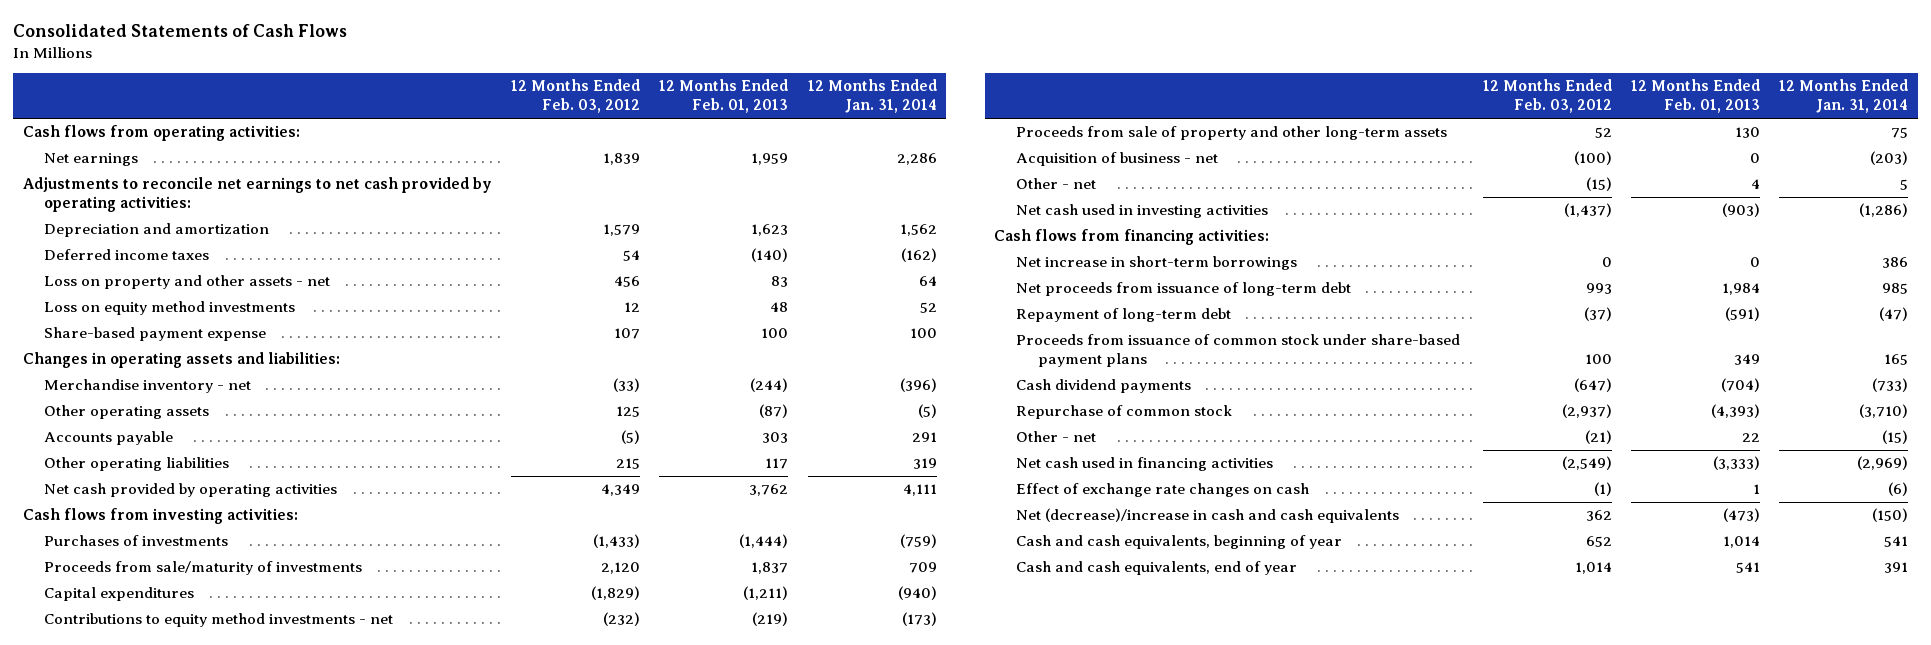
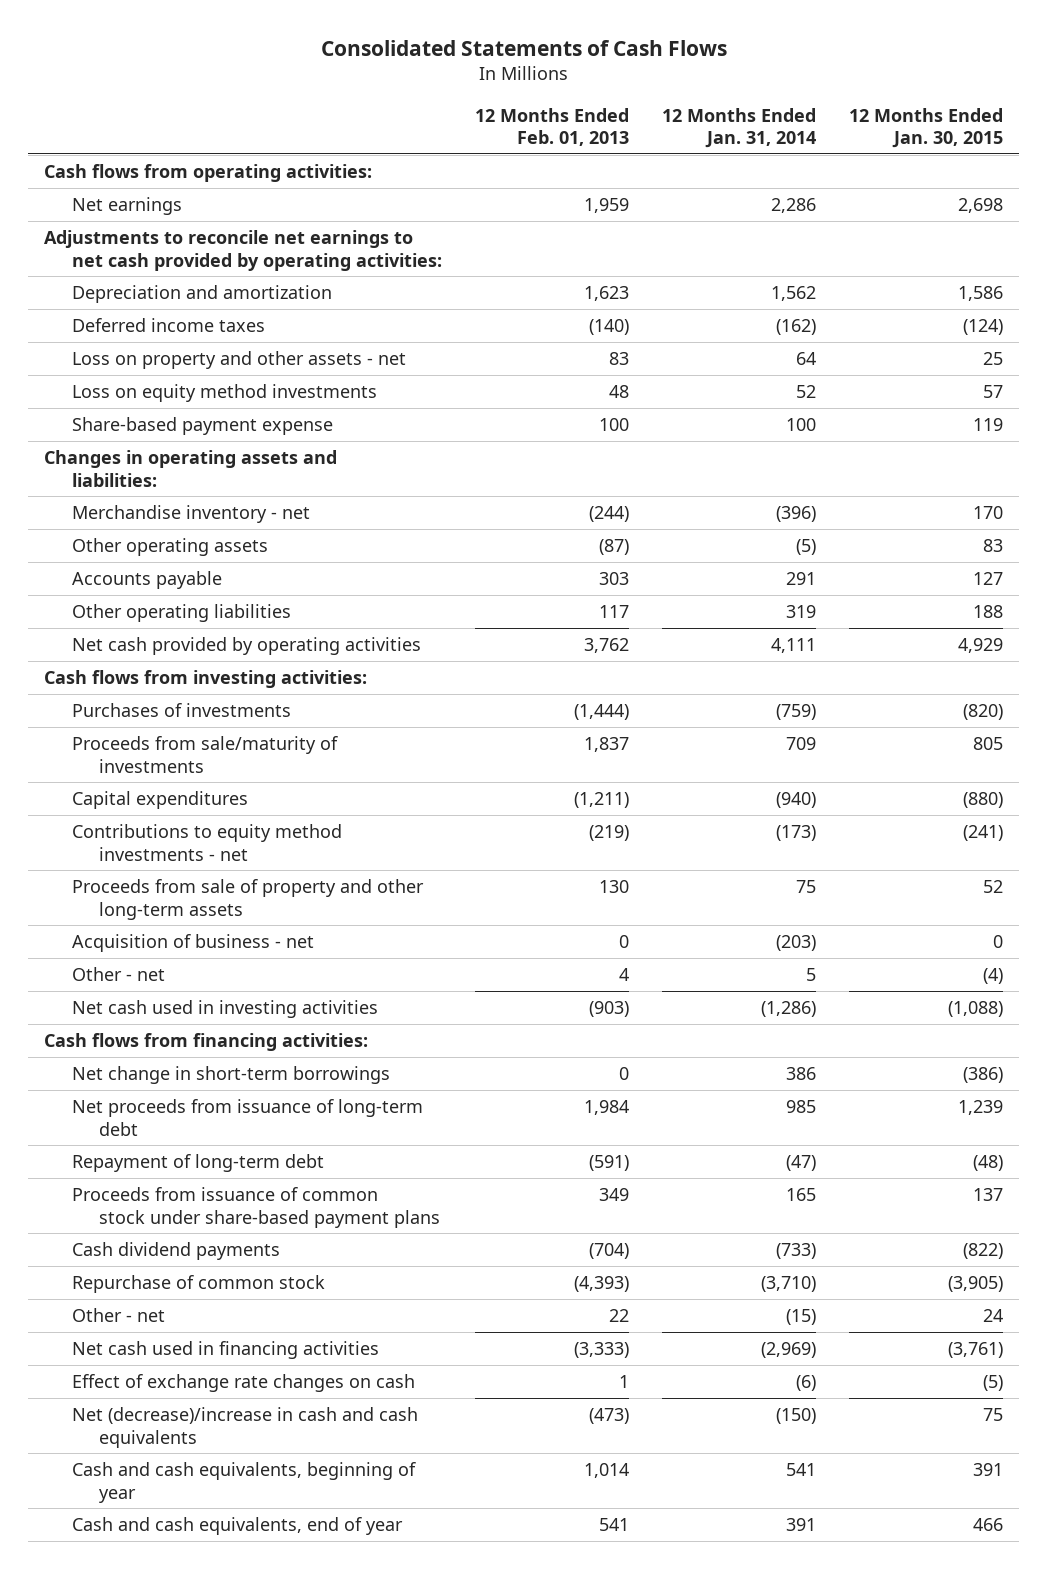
[510,79,640,114] 12 Months Ended Feb. 03, 2012 -> none
none -> [848,107,1003,149] 12 Months Ended Jan. 30, 2015
[1016,256,1298,271] Net increase in short-term borrowings -> [71,1065,390,1084] Net change in short-term borrowings

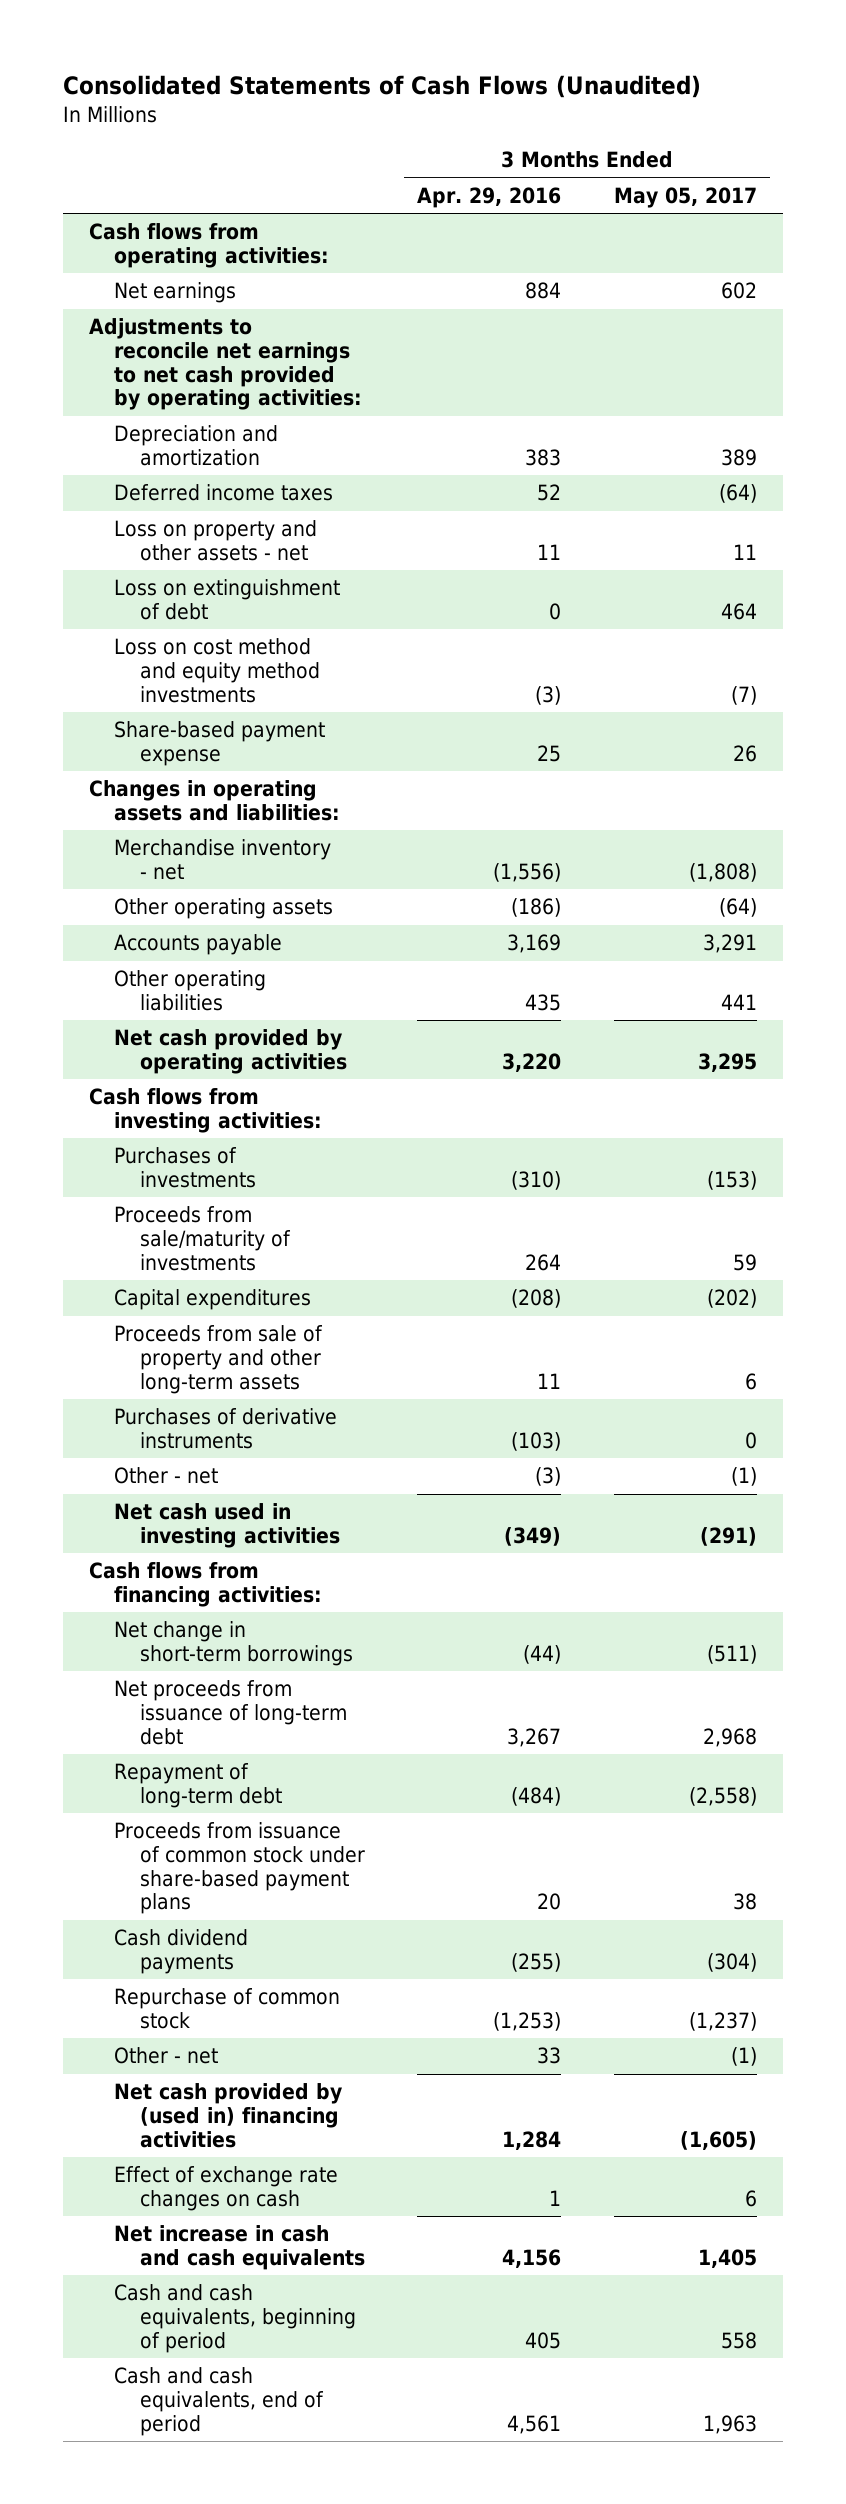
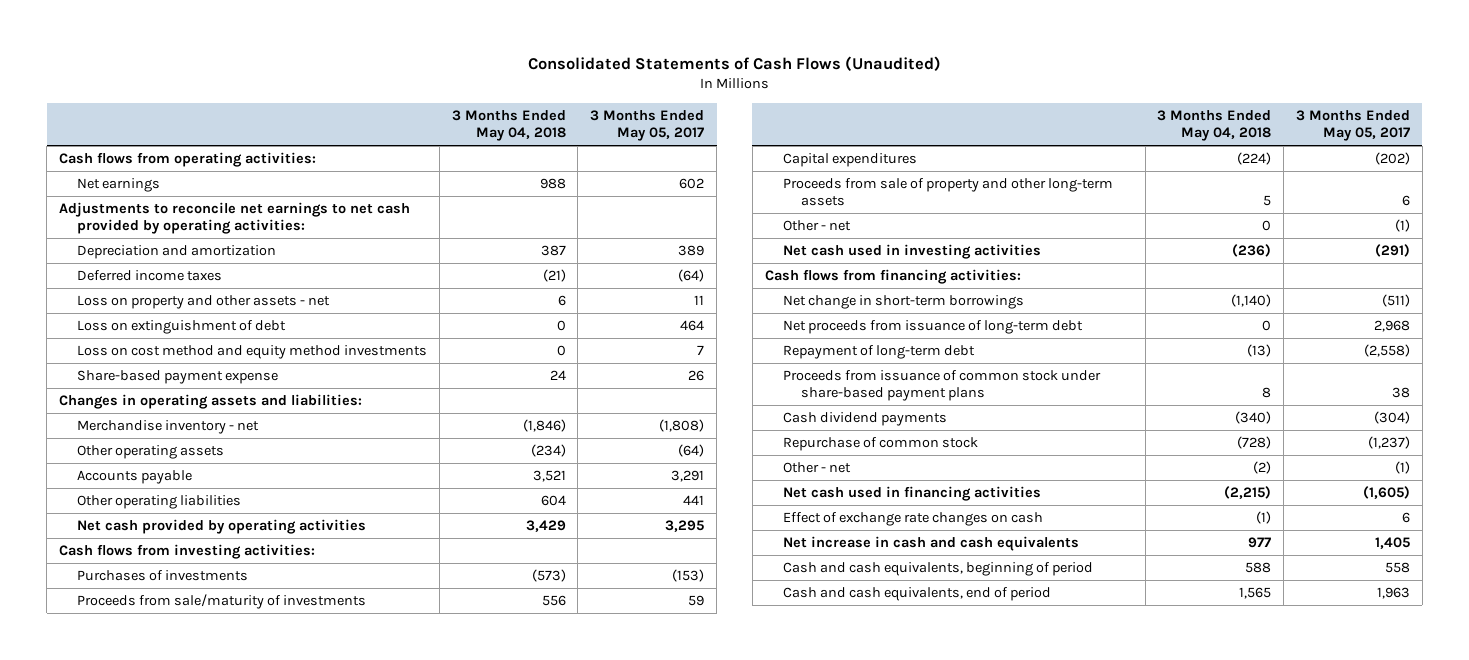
[417,187,562,209] Apr. 29, 2016 -> none
none -> [451,109,566,142] 3 Months Ended May 04, 2018
[730,685,757,705] (7) -> [697,345,705,356] 7
[114,1408,338,1449] Purchases of derivative instruments -> none
[114,2083,343,2148] Net cash provided by (used in) financing activities -> [782,486,1041,502] Net cash used in financing activities

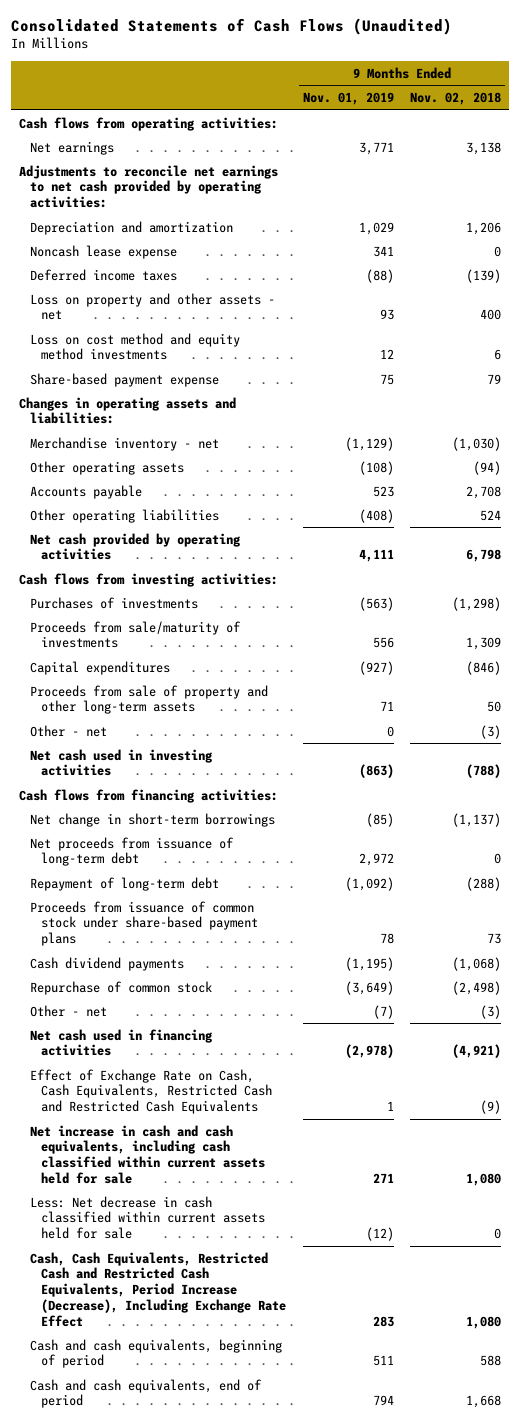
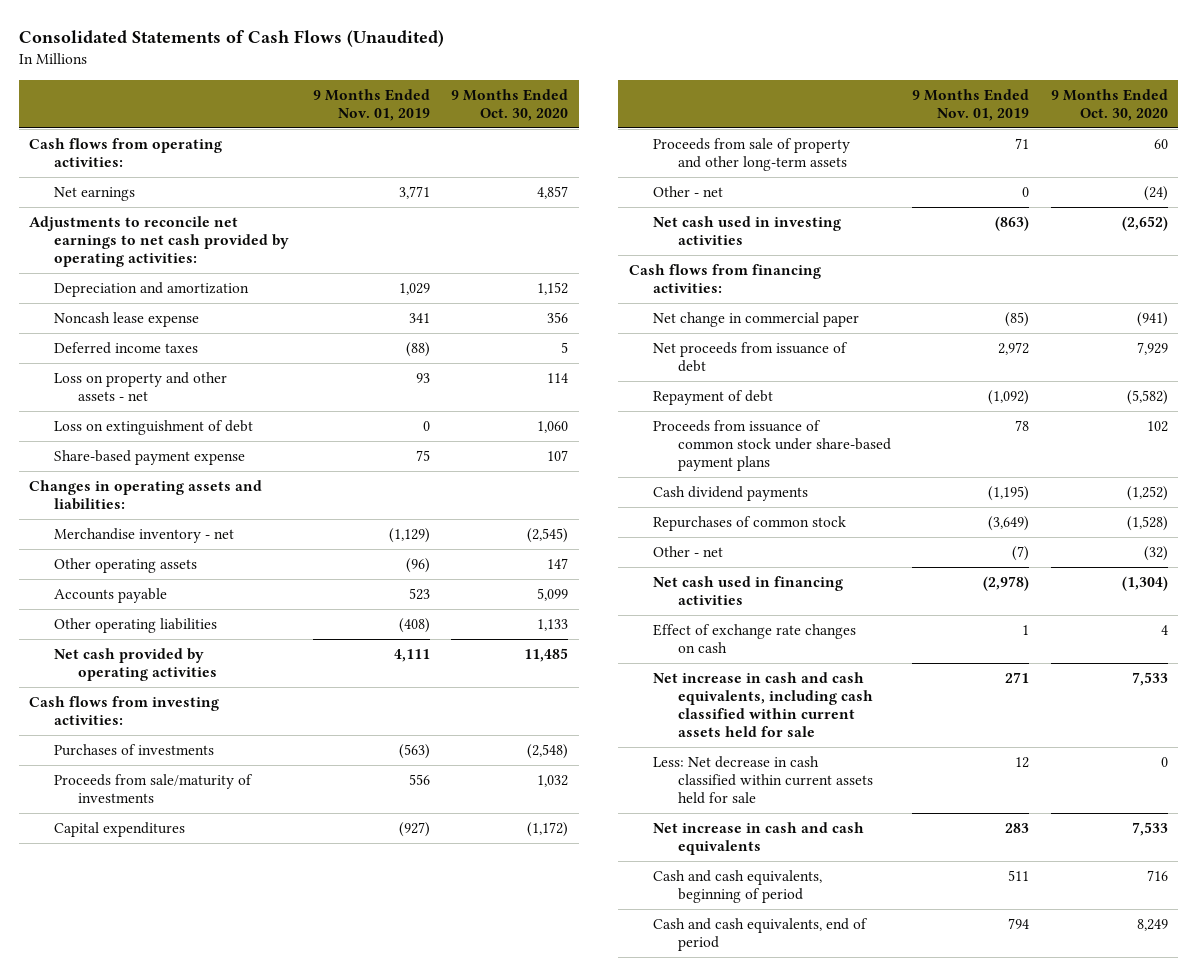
[410,92,502,106] Nov. 02, 2018 -> none
none -> [451,88,569,121] 9 Months Ended Oct. 30, 2020
[30,332,241,361] Loss on cost method and equity method investments -> none
none -> [53,419,253,435] Loss on extinguishment of debt
[358,460,394,475] (108) -> [405,557,430,573] (96)
[30,812,276,827] Net change in short-term borrowings -> none
none -> [653,311,860,327] Net change in commercial paper
[30,836,235,867] Net proceeds from issuance of long-term debt -> [653,341,849,373] Net proceeds from issuance of debt
[30,876,220,891] Repayment of long-term debt -> [653,389,774,405] Repayment of debt
[30,980,213,995] Repurchase of common stock -> [653,515,847,531] Repurchases of common stock
[30,1068,273,1115] Effect of Exchange Rate on Cash, Cash Equivalents, Restricted Cash and Restricted Cash Equivalents -> [653,623,857,654] Effect of exchange rate changes on cash
[365,1227,394,1242] (12) -> [1015,756,1030,768] 12
[30,1251,287,1327] Cash, Cash Equivalents, Restricted Cash and Restricted Cash Equivalents, Period Increase (Decrease), Including Exchange Rate Effect -> [653,821,865,856] Net increase in cash and cash equivalents

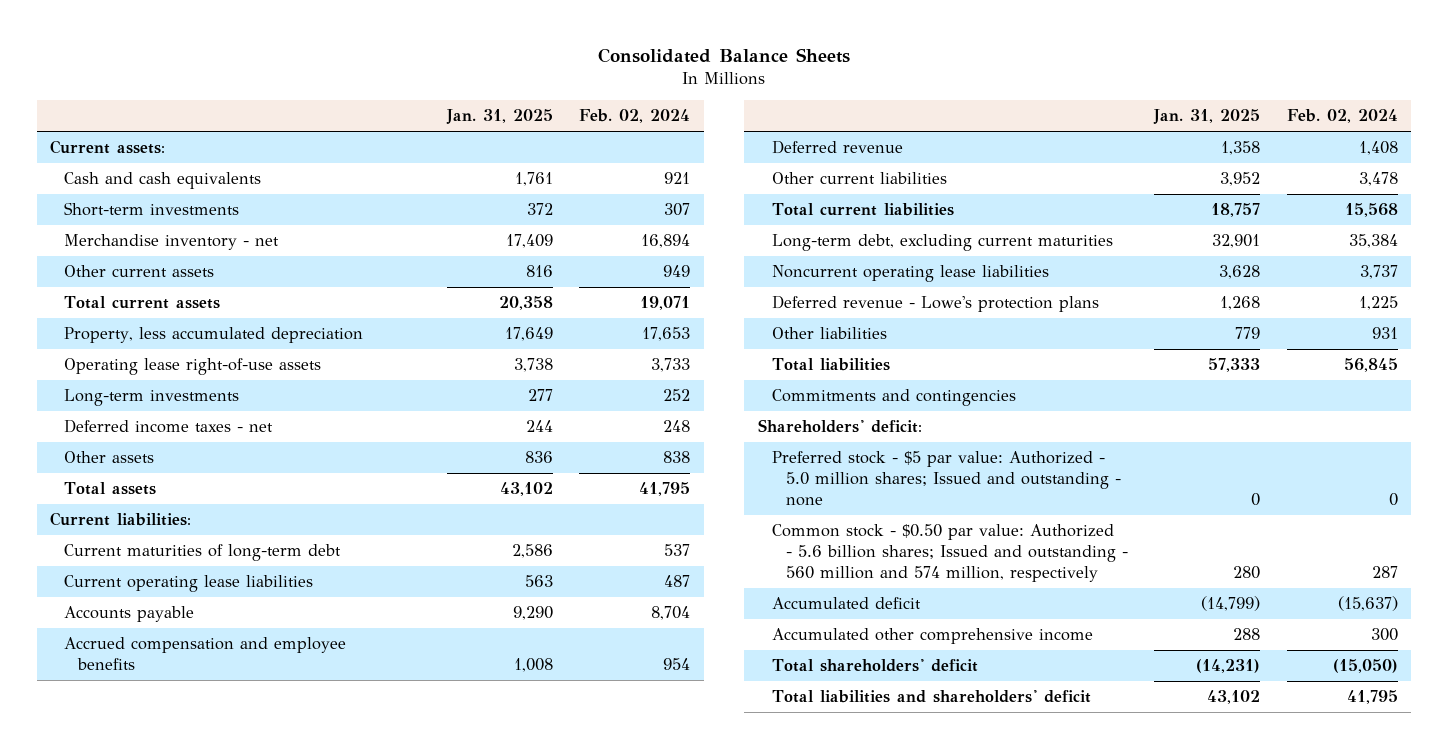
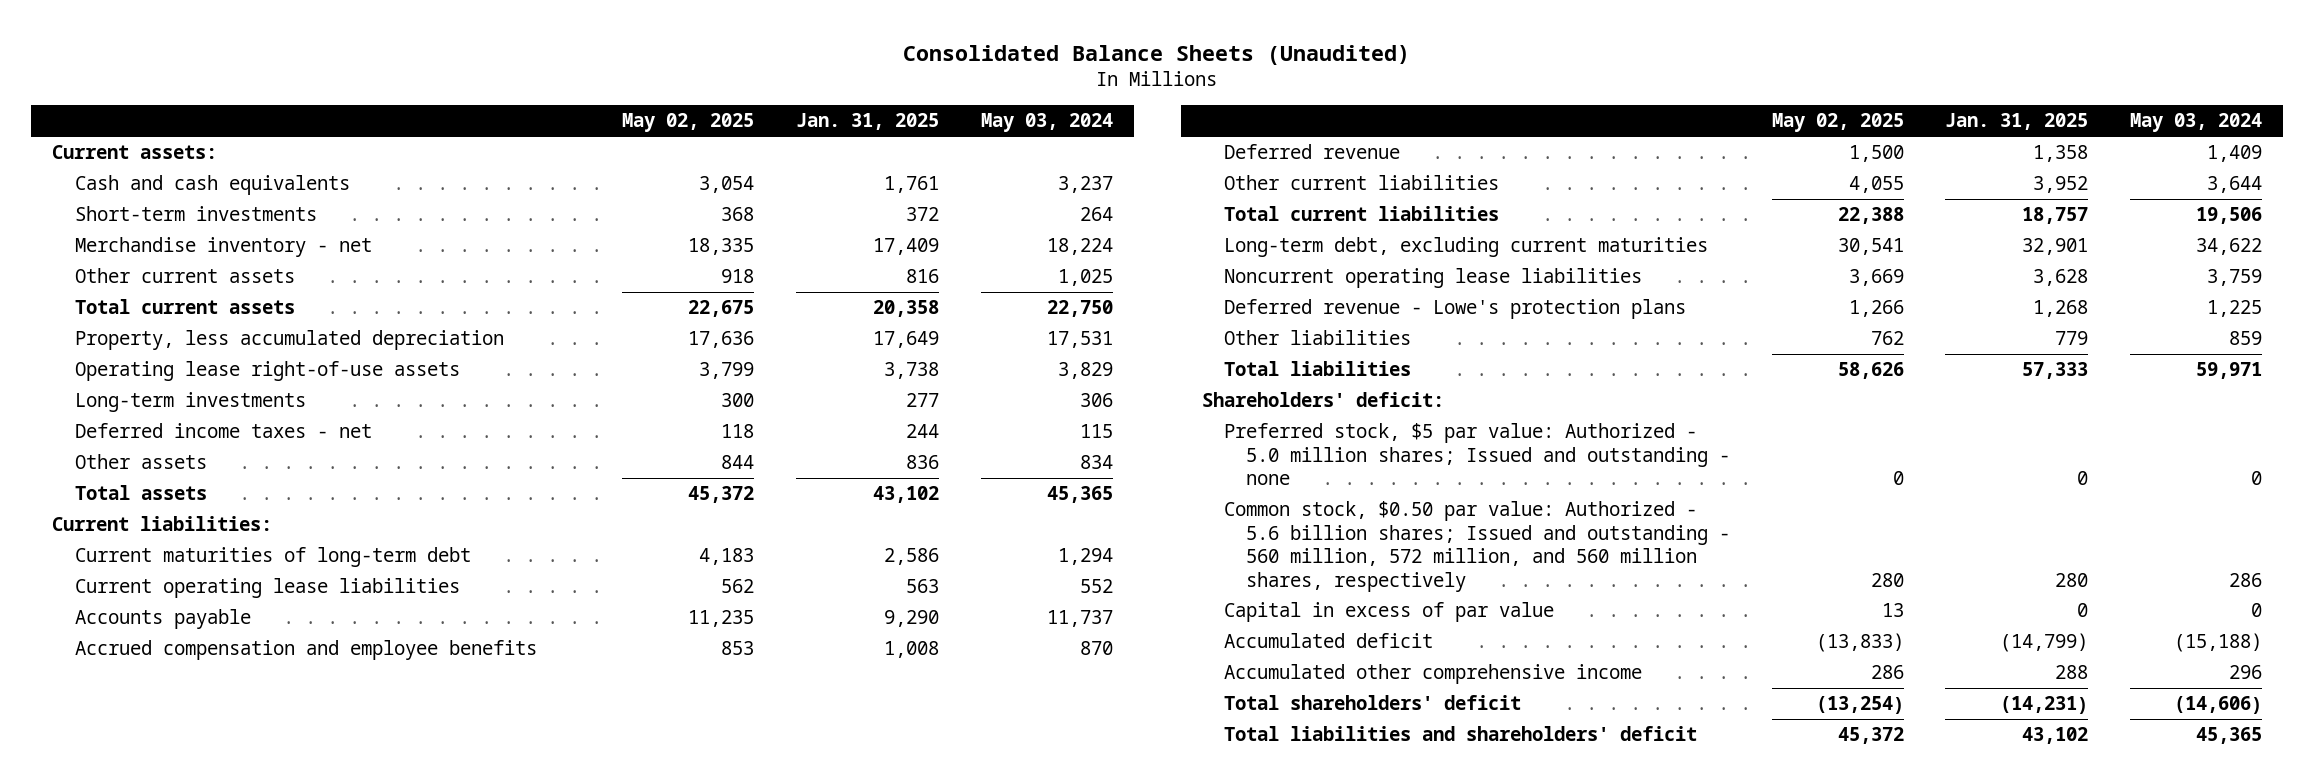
[597,48,850,64] Consolidated Balance Sheets -> [903,44,1411,65] Consolidated Balance Sheets (Unaudited)
[579,109,691,124] Feb. 02, 2024 -> none
none -> [622,113,755,133] May 02, 2025
none -> [980,113,1113,133] May 03, 2024
[771,388,1016,406] Commitments and contingencies -> none
[771,450,1121,507] Preferred stock - $5 par value: Authorized - 5.0 million shares; Issued and outstanding - none -> [1223,423,1731,486] Preferred stock, $5 par value: Authorized - 5.0 million shares; Issued and outstanding - none
[771,523,1128,583] Common stock - $0.50 par value: Authorized - 5.6 billion shares; Issued and outstanding - 560 million and 574 million, respectively -> [1223,501,1731,592] Common stock, $0.50 par value: Authorized - 5.6 billion shares; Issued and outstanding - 560 million, 572 million, and 560 million shares, respectively
none -> [1223,602,1554,623] Capital in excess of par value

